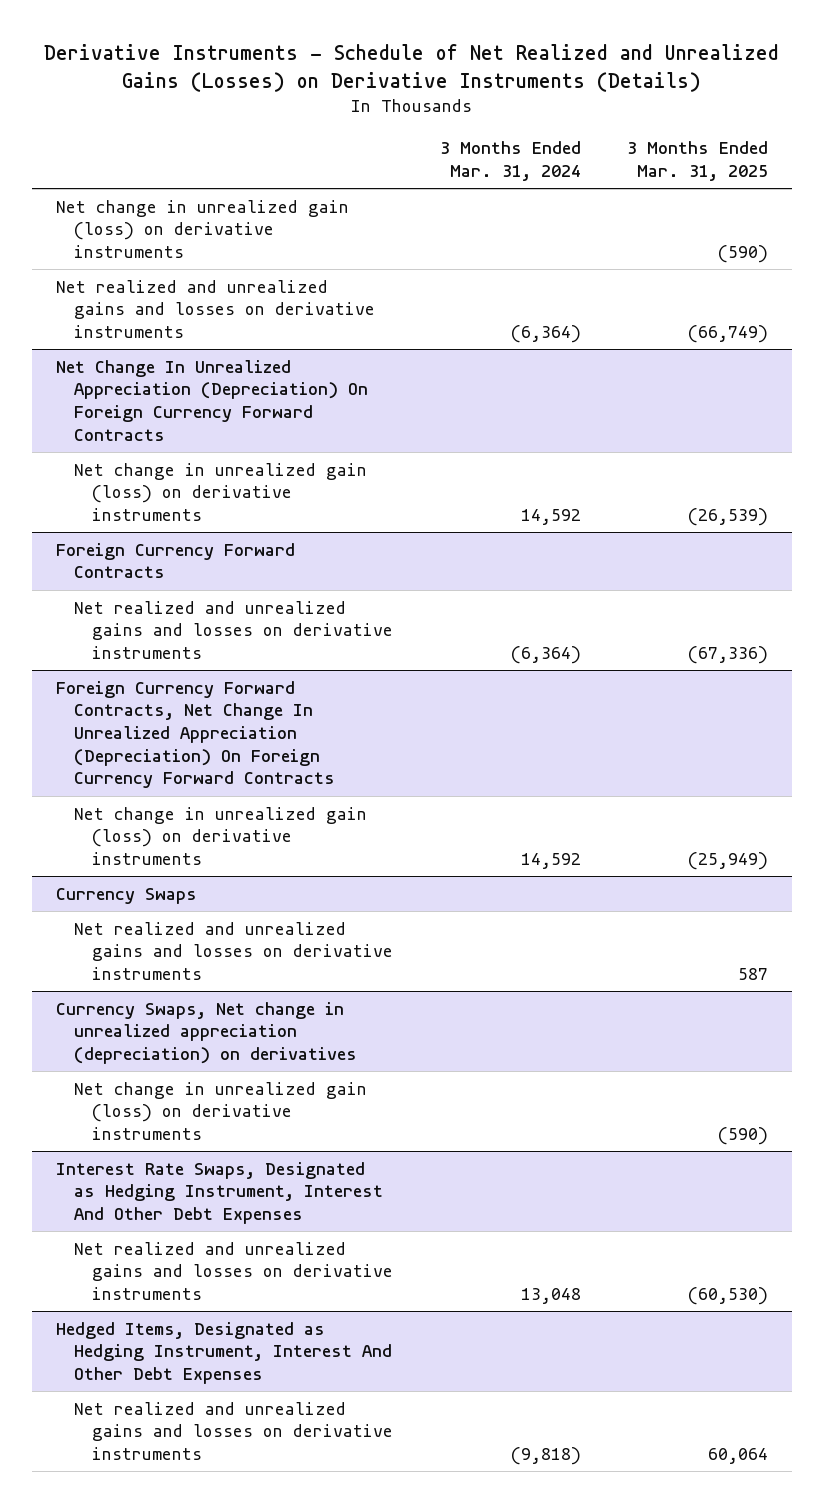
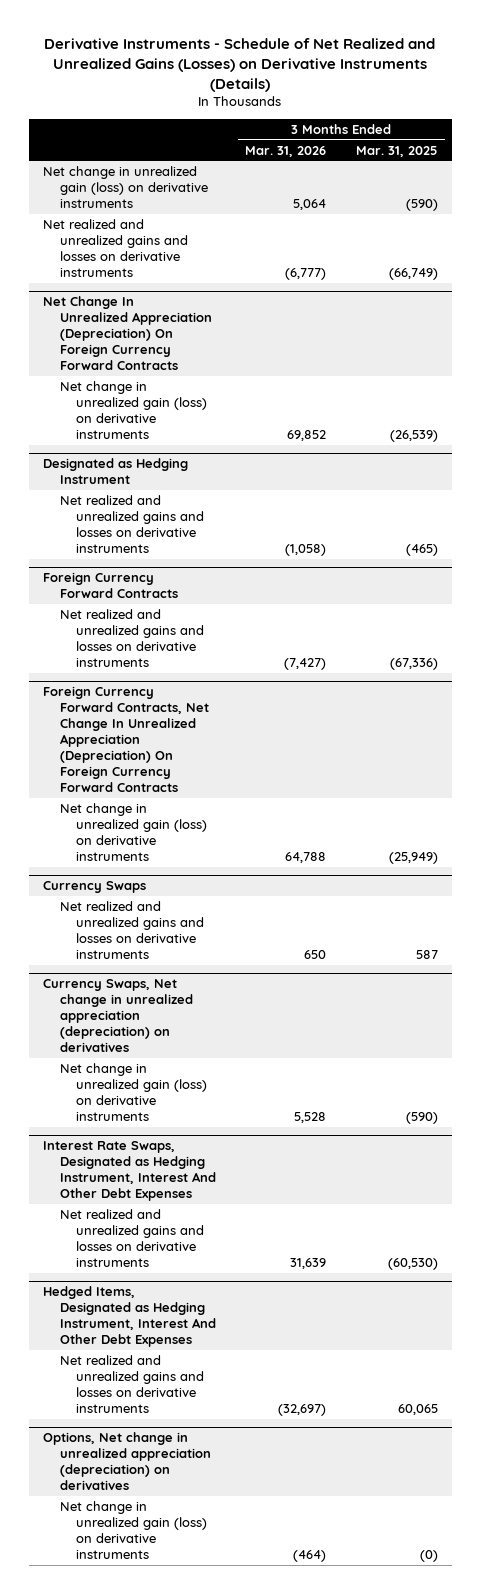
[439,141,581,181] 3 Months Ended Mar. 31, 2024 -> none
none -> [245,145,327,157] Mar. 31, 2026
none -> [43,457,189,484] Designated as Hedging Instrument
none -> [59,494,205,554] Net realized and unrealized gains and losses on derivative instruments
[708,1448,769,1465] 60,064 -> [397,1404,438,1416] 60,065
none -> [43,1431,211,1491] Options, Net change in unrealized appreciation (depreciation) on derivatives
none -> [59,1500,208,1560] Net change in unrealized gain (loss) on derivative instruments

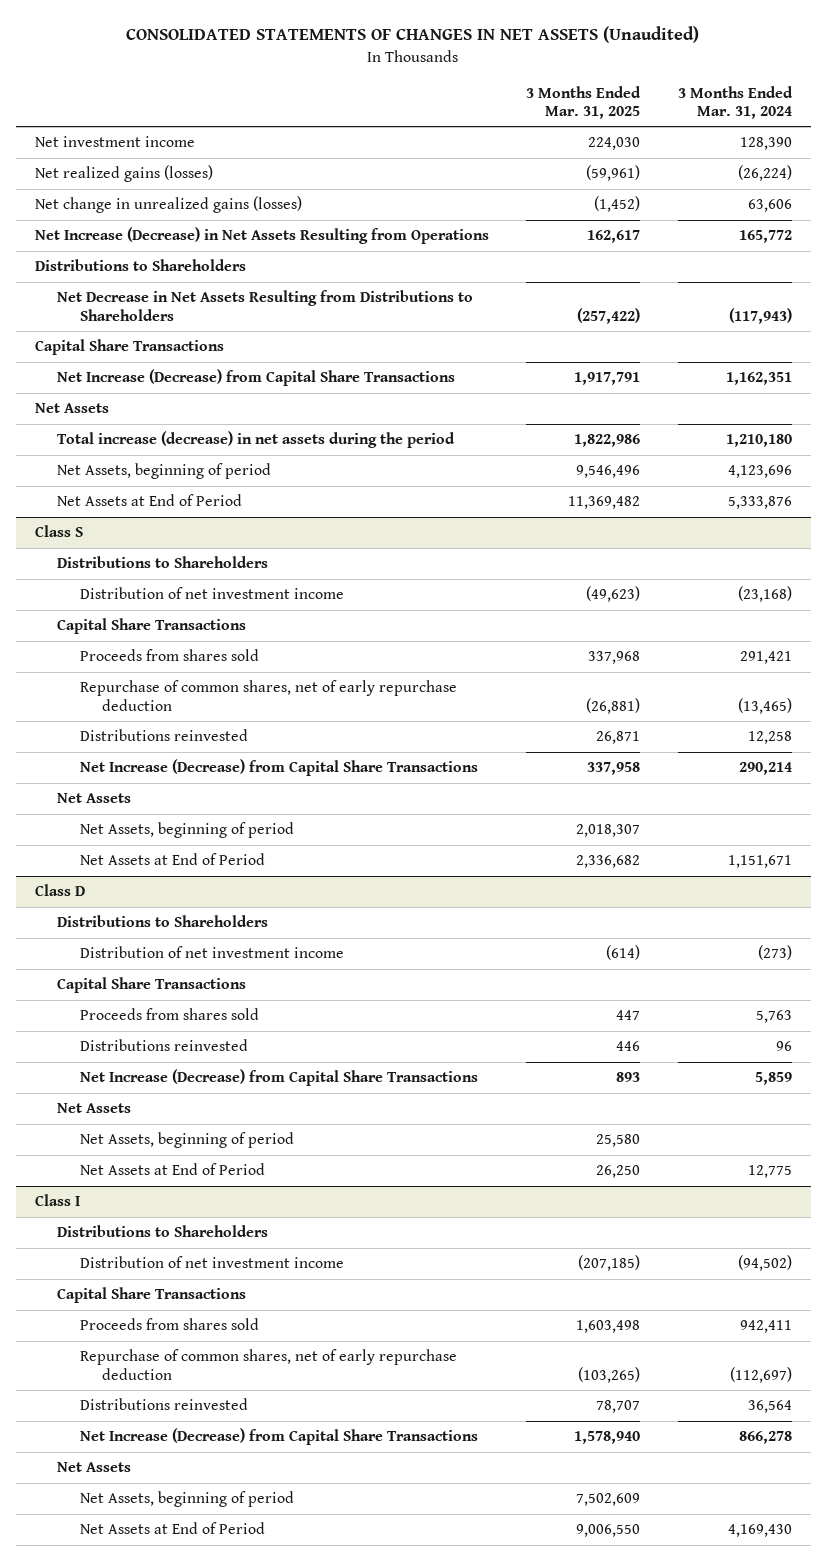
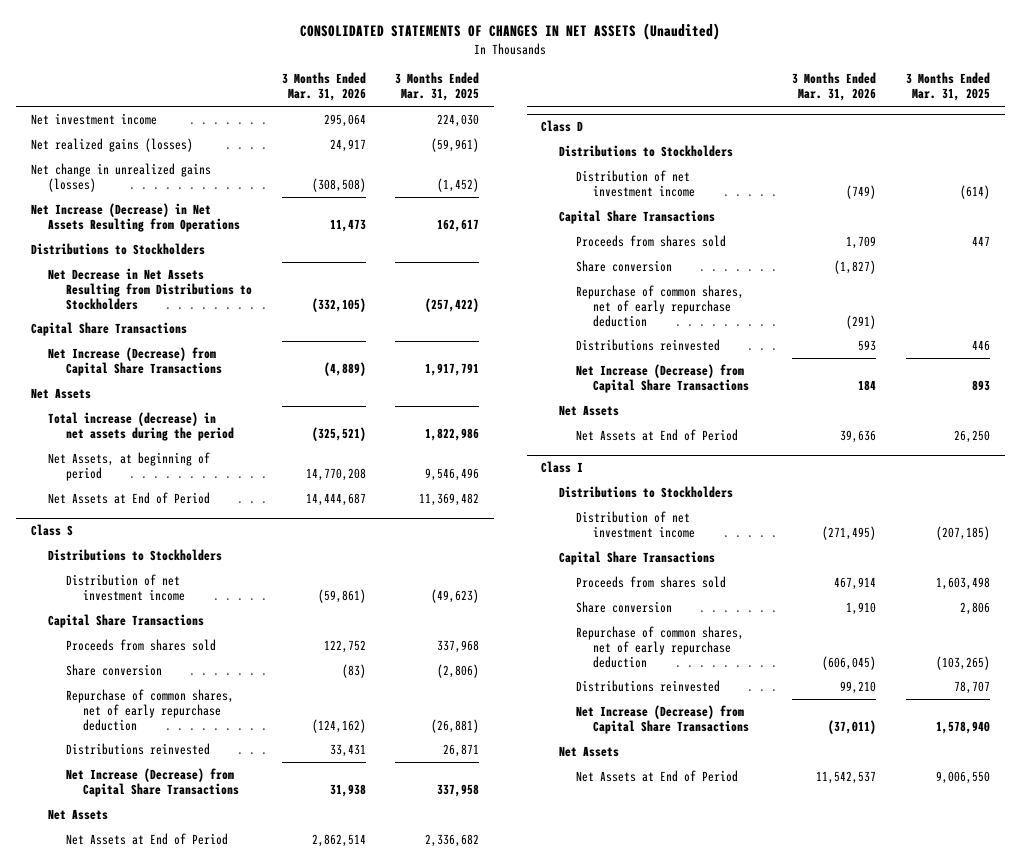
[678,85,794,120] 3 Months Ended Mar. 31, 2024 -> none
none -> [281,72,366,102] 3 Months Ended Mar. 31, 2026
[34,259,246,272] Distributions to Shareholders -> [31,242,206,255] Distributions to Stockholders
[57,290,474,321] Net Decrease in Net Assets Resulting from Distributions to Shareholders -> [48,267,252,310] Net Decrease in Net Assets Resulting from Distributions to Stockholders
[57,463,272,480] Net Assets, beginning of period -> [48,451,211,481] Net Assets, at beginning of period
[57,556,269,569] Distributions to Shareholders -> [48,548,223,561] Distributions to Stockholders
none -> [65,663,162,676] Share conversion
[79,822,294,839] Net Assets, beginning of period -> none
[57,915,269,928] Distributions to Shareholders -> [558,144,733,157] Distributions to Stockholders
none -> [575,259,672,272] Share conversion
none -> [575,284,744,327] Repurchase of common shares, net of early repurchase deduction
[79,1132,294,1149] Net Assets, beginning of period -> none
[57,1225,269,1238] Distributions to Shareholders -> [558,485,733,498] Distributions to Stockholders
none -> [575,600,672,613] Share conversion
[79,1491,294,1508] Net Assets, beginning of period -> none

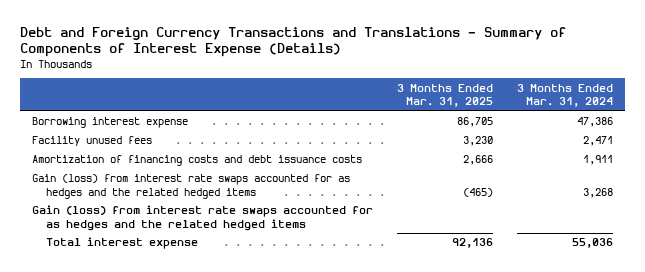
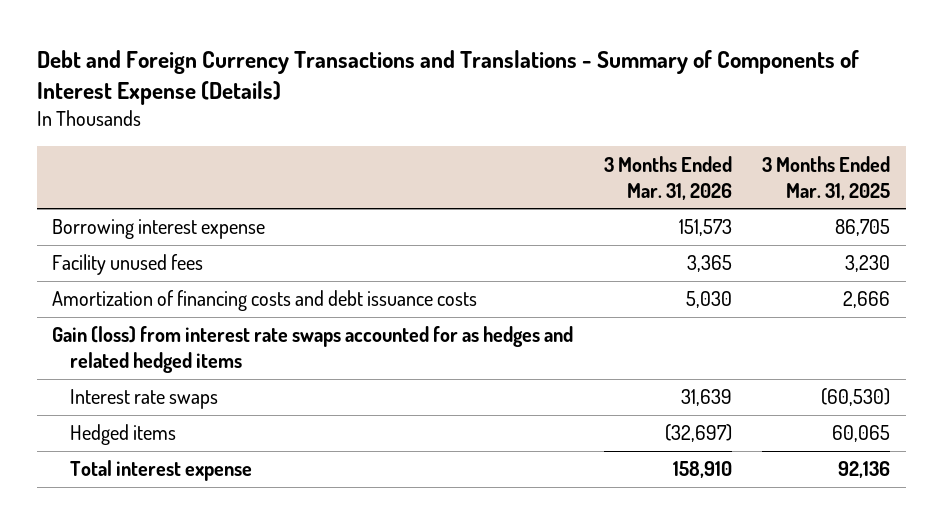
[516,83,613,108] 3 Months Ended Mar. 31, 2024 -> none
none -> [603,155,732,200] 3 Months Ended Mar. 31, 2026
[31,174,350,199] Gain (loss) from interest rate swaps accounted for as hedges and the related hedged items -> none
[31,205,373,231] Gain (loss) from interest rate swaps accounted for as hedges and the related hedged items -> [52,326,574,374] Gain (loss) from interest rate swaps accounted for as hedges and related hedged items
none -> [69,389,218,410] Interest rate swaps
none -> [69,424,176,446] Hedged items

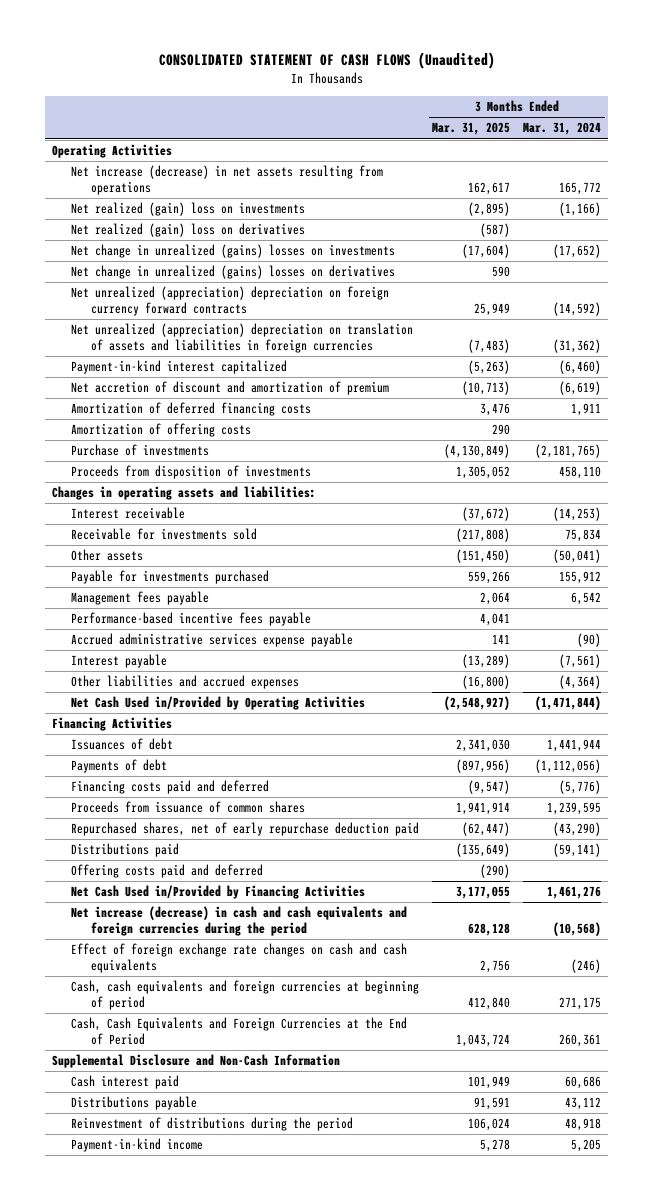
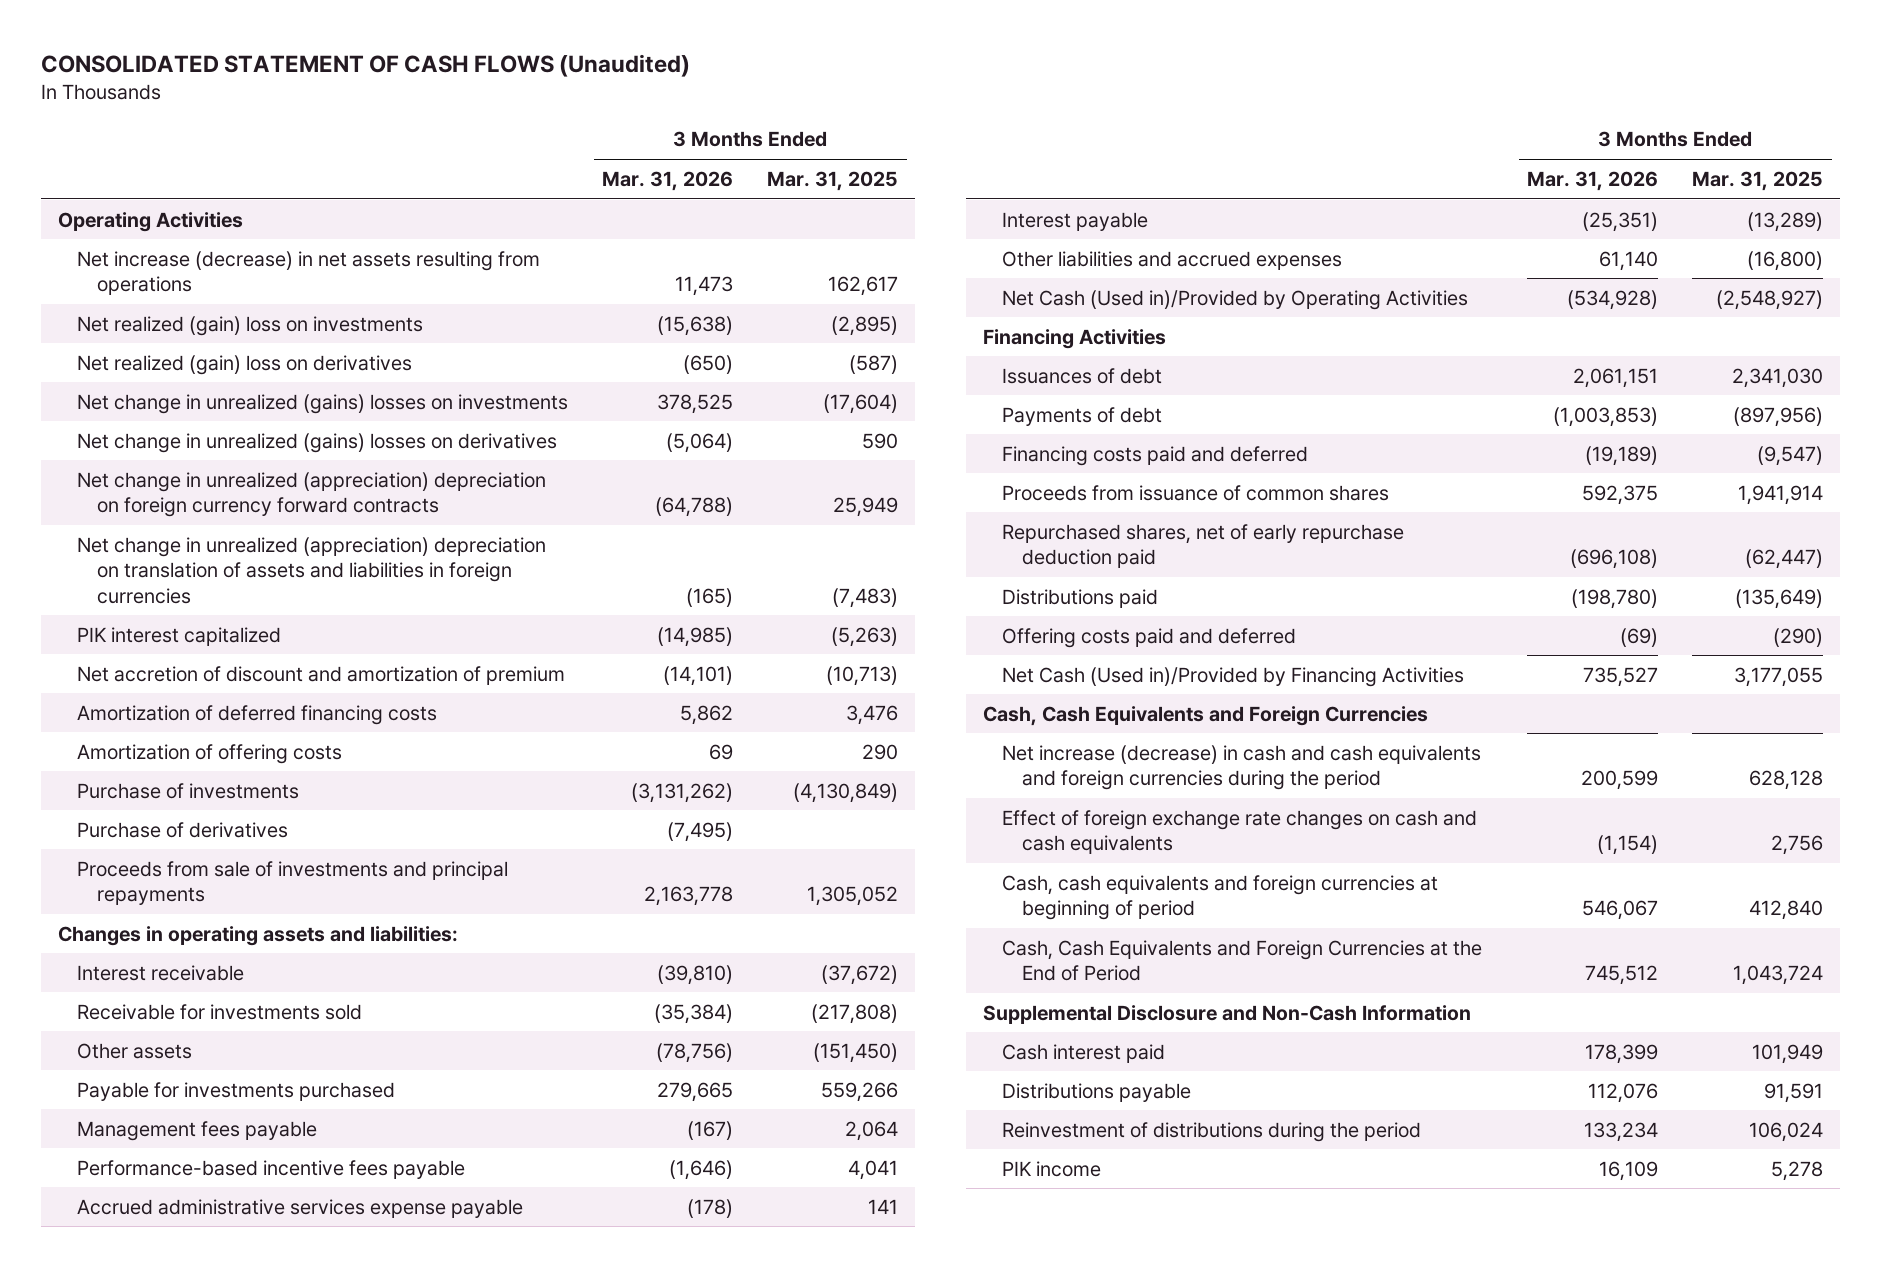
[523,122,602,136] Mar. 31, 2024 -> none
none -> [602,170,734,191] Mar. 31, 2026
[71,286,390,316] Net unrealized (appreciation) depreciation on foreign currency forward contracts -> [77,471,547,518] Net change in unrealized (appreciation) depreciation on foreign currency forward contracts
[71,323,414,353] Net unrealized (appreciation) depreciation on translation of assets and liabilities in foreign currencies -> [77,536,547,604] Net change in unrealized (appreciation) depreciation on translation of assets and liabilities in foreign currencies
[71,360,288,375] Payment-in-kind interest capitalized -> [77,626,282,646] PIK interest capitalized
none -> [77,821,289,838] Purchase of derivatives
[71,465,312,480] Proceeds from disposition of investments -> [77,860,509,906] Proceeds from sale of investments and principal repayments
[71,696,366,711] Net Cash Used in/Provided by Operating Activities -> [1002,289,1469,310] Net Cash (Used in)/Provided by Operating Activities
[71,885,366,900] Net Cash Used in/Provided by Financing Activities -> [1002,666,1465,687] Net Cash (Used in)/Provided by Financing Activities
none -> [982,705,1428,726] Cash, Cash Equivalents and Foreign Currencies
[71,1138,204,1153] Payment-in-kind income -> [1002,1160,1102,1177] PIK income

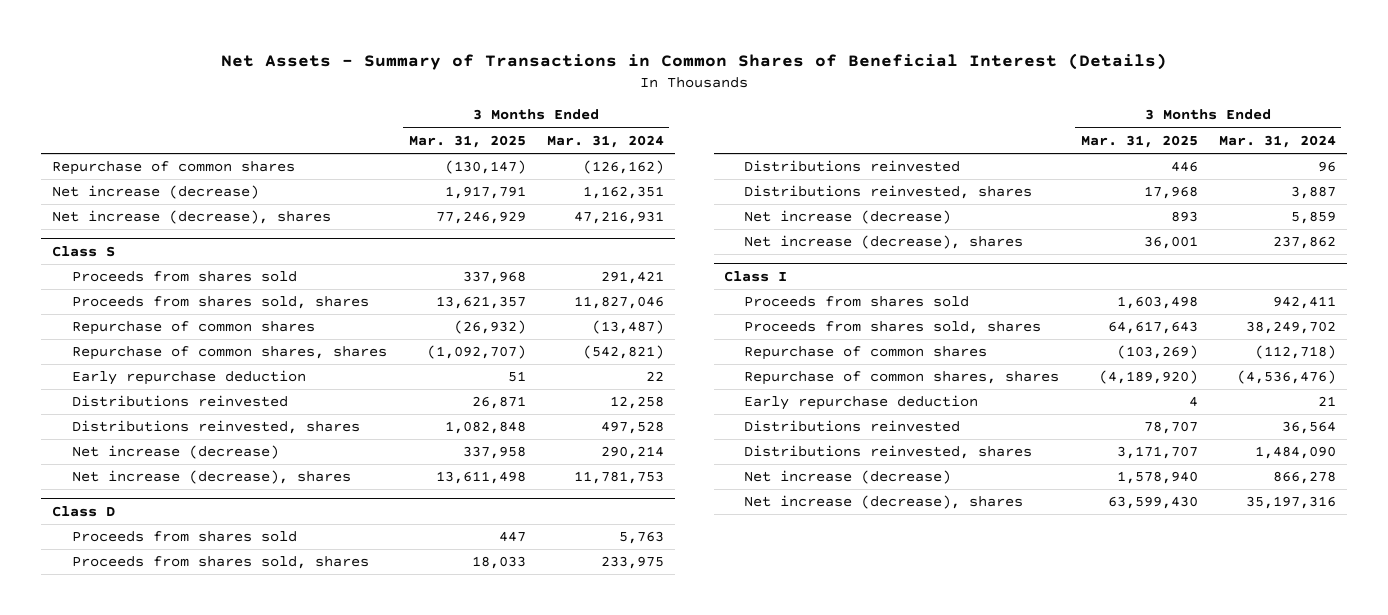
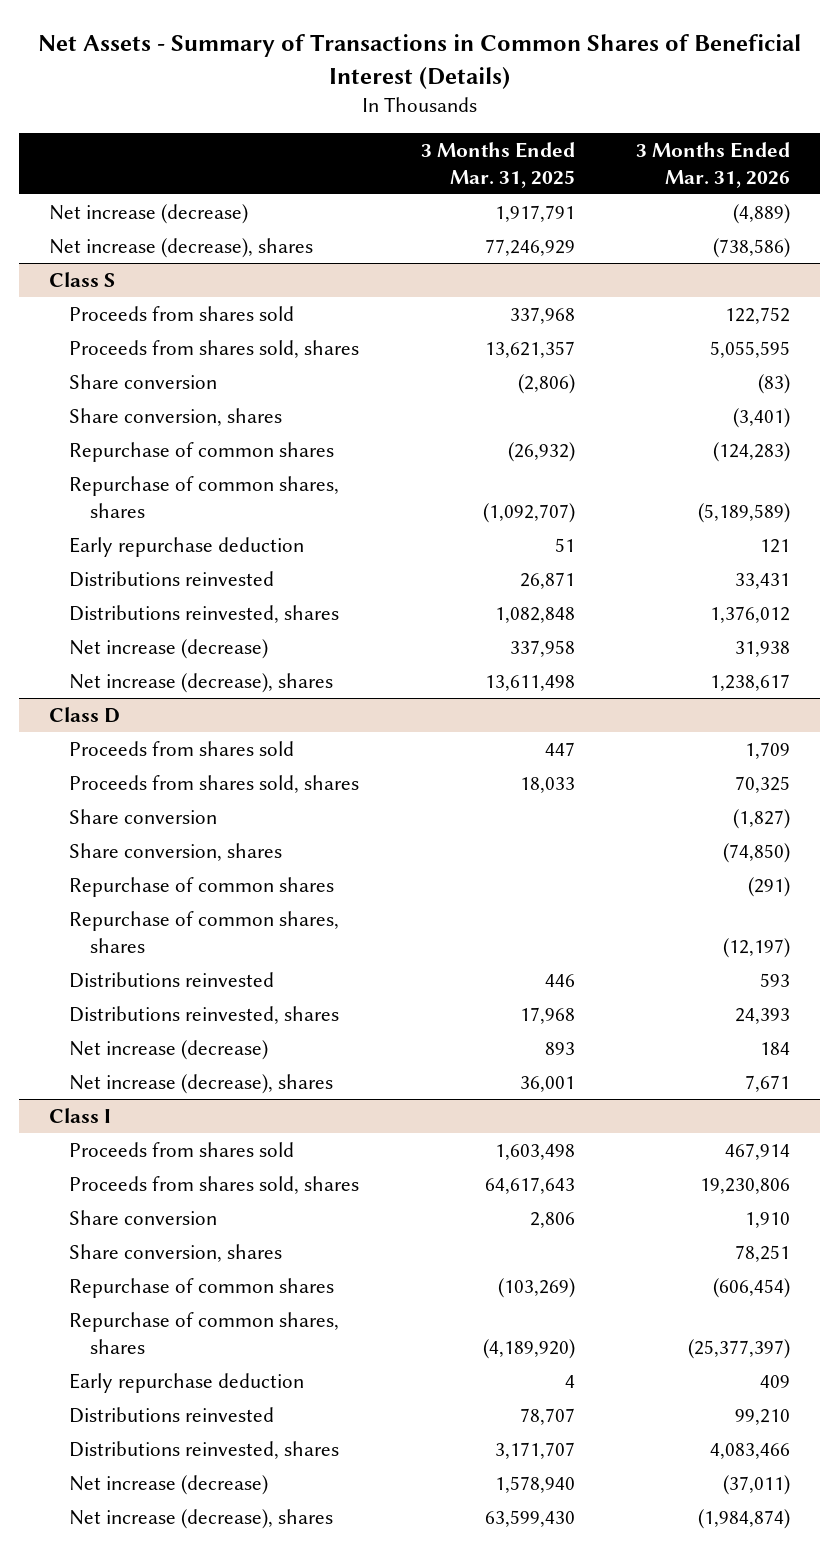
[547,134,665,148] Mar. 31, 2024 -> none
none -> [635,141,790,188] 3 Months Ended Mar. 31, 2026
[52,161,296,176] Repurchase of common shares -> none
none -> [69,373,218,389] Share conversion
none -> [69,407,283,426] Share conversion, shares
none -> [69,808,218,824] Share conversion
none -> [69,842,283,861] Share conversion, shares
none -> [69,876,335,897] Repurchase of common shares
none -> [69,910,340,953] Repurchase of common shares, shares
none -> [69,1209,218,1225] Share conversion
none -> [69,1243,283,1262] Share conversion, shares

